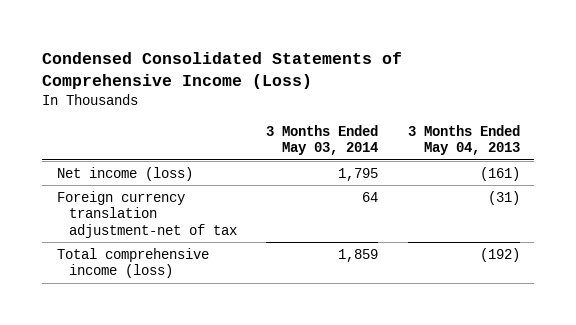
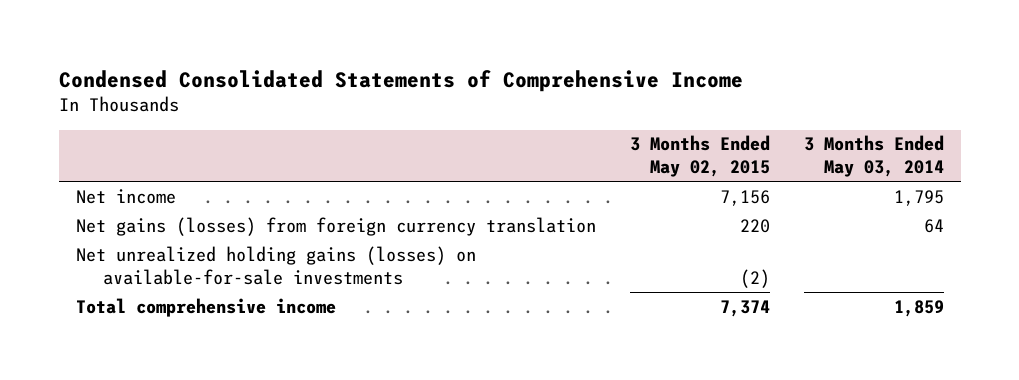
[41,51,402,89] Condensed Consolidated Statements of Comprehensive Income (Loss) -> [58,69,743,92] Condensed Consolidated Statements of Comprehensive Income
[407,125,520,156] 3 Months Ended May 04, 2013 -> none
none -> [629,135,770,178] 3 Months Ended May 02, 2015
[56,166,193,181] Net income (loss) -> [75,188,176,204] Net income
[56,190,237,238] Foreign currency translation adjustment-net of tax -> [75,216,596,236] Net gains (losses) from foreign currency translation
none -> [75,245,476,285] Net unrealized holding gains (losses) on available-for-sale investments
[56,247,209,279] Total comprehensive income (loss) -> [75,297,336,317] Total comprehensive income

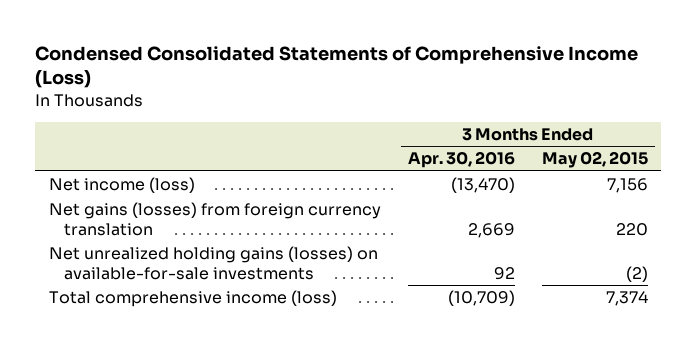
[58,69,743,92] Condensed Consolidated Statements of Comprehensive Income -> [35,45,639,89] Condensed Consolidated Statements of Comprehensive Income (Loss)
[803,135,944,178] 3 Months Ended May 03, 2014 -> none
none -> [407,151,515,169] Apr. 30, 2016
[75,188,176,204] Net income -> [48,177,195,194] Net income (loss)
[75,297,336,317] Total comprehensive income -> [48,290,337,308] Total comprehensive income (loss)

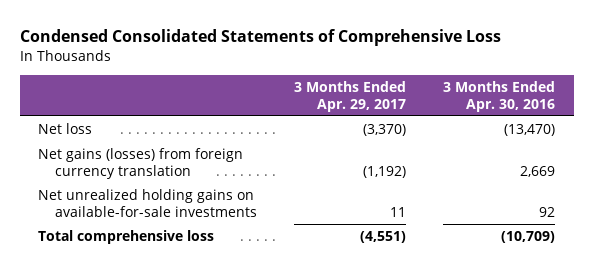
[35,45,639,89] Condensed Consolidated Statements of Comprehensive Income (Loss) -> [19,28,501,46] Condensed Consolidated Statements of Comprehensive Loss
[541,151,648,169] May 02, 2015 -> none
none -> [294,81,407,112] 3 Months Ended Apr. 29, 2017
[48,177,195,194] Net income (loss) -> [38,123,93,135] Net loss
[48,246,378,280] Net unrealized holding gains (losses) on available-for-sale investments -> [38,189,258,217] Net unrealized holding gains on available-for-sale investments
[48,290,337,308] Total comprehensive income (loss) -> [38,230,215,245] Total comprehensive loss

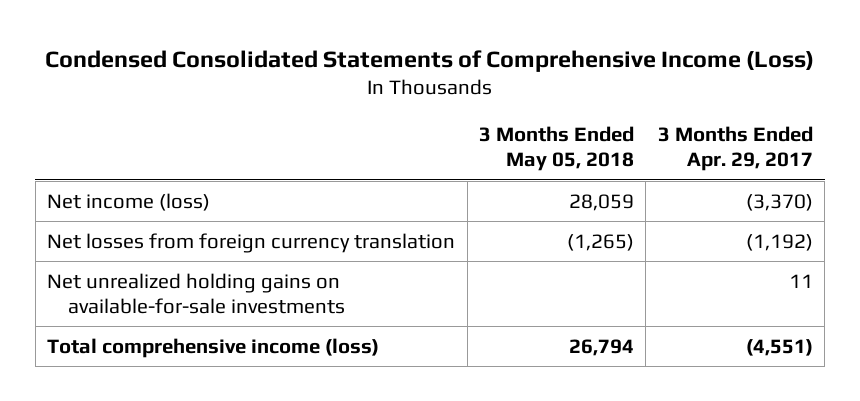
[19,28,501,46] Condensed Consolidated Statements of Comprehensive Loss -> [44,49,814,72] Condensed Consolidated Statements of Comprehensive Income (Loss)
[443,81,556,112] 3 Months Ended Apr. 30, 2016 -> none
none -> [478,126,634,172] 3 Months Ended May 05, 2018
[38,123,93,135] Net loss -> [47,192,211,211] Net income (loss)
[38,148,244,179] Net gains (losses) from foreign currency translation -> [47,232,456,253] Net losses from foreign currency translation
[38,230,215,245] Total comprehensive loss -> [47,337,380,358] Total comprehensive income (loss)

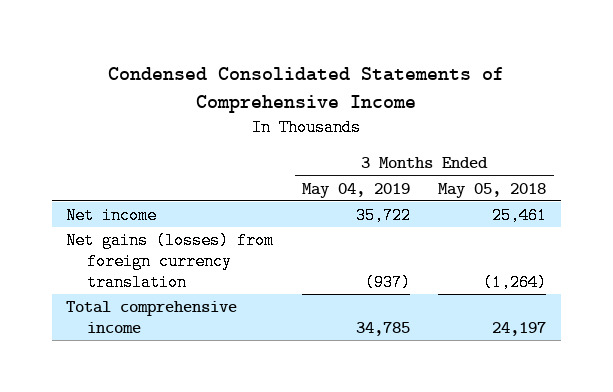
[44,49,814,72] Condensed Consolidated Statements of Comprehensive Income (Loss) -> [108,67,505,114] Condensed Consolidated Statements of Comprehensive Income
[657,126,813,172] 3 Months Ended Apr. 29, 2017 -> none
none -> [301,182,410,198] May 04, 2019
[47,272,346,314] Net unrealized holding gains on available-for-sale investments -> none
[47,192,211,211] Net income (loss) -> [66,207,158,225] Net income
[568,193,634,211] 28,059 -> [492,207,548,225] 25,461
[47,232,456,253] Net losses from foreign currency translation -> [66,232,275,291] Net gains (losses) from foreign currency translation
[566,233,634,251] (1,265) -> [483,273,548,291] (1,264)
[47,337,380,358] Total comprehensive income (loss) -> [66,301,238,333] Total comprehensive income
[568,338,634,356] 26,794 -> [492,321,547,336] 24,197

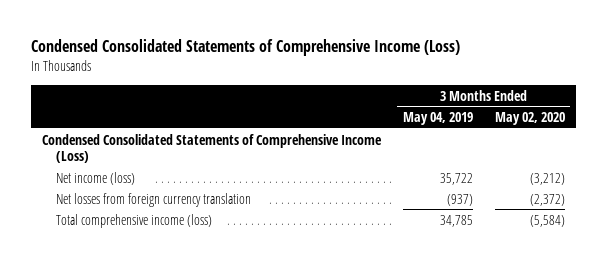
[108,67,505,114] Condensed Consolidated Statements of Comprehensive Income -> [30,39,460,57] Condensed Consolidated Statements of Comprehensive Income (Loss)
[438,182,547,198] May 05, 2018 -> none
none -> [494,112,565,126] May 02, 2020
none -> [41,133,382,164] Condensed Consolidated Statements of Comprehensive Income (Loss)
[66,207,158,225] Net income -> [56,171,136,185] Net income (loss)
[66,232,275,291] Net gains (losses) from foreign currency translation -> [56,192,252,207] Net losses from foreign currency translation
[66,301,238,333] Total comprehensive income -> [56,213,213,228] Total comprehensive income (loss)

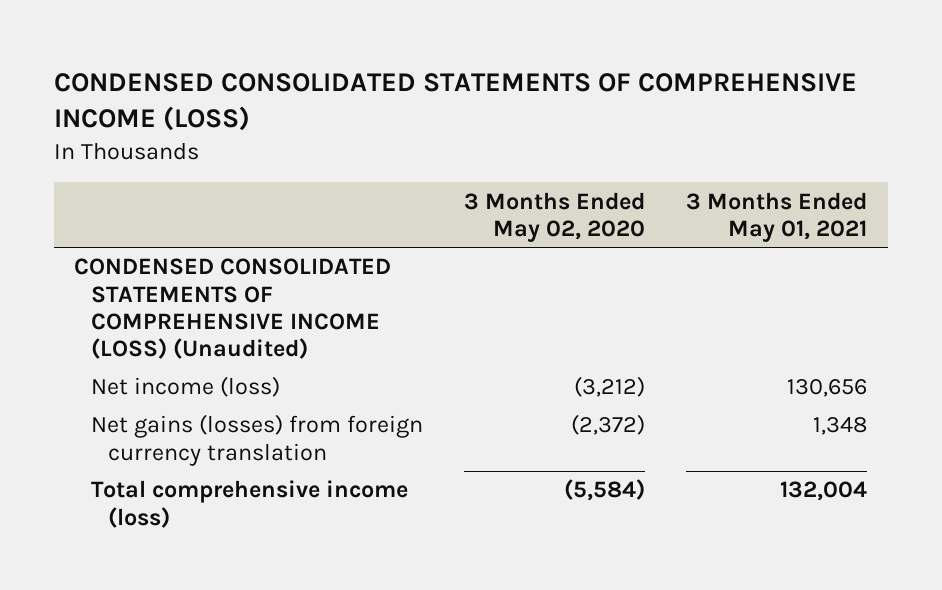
[30,39,460,57] Condensed Consolidated Statements of Comprehensive Income (Loss) -> [53,72,857,132] CONDENSED CONSOLIDATED STATEMENTS OF COMPREHENSIVE INCOME (LOSS)
[402,112,473,126] May 04, 2019 -> none
none -> [686,191,868,242] 3 Months Ended May 01, 2021
[41,133,382,164] Condensed Consolidated Statements of Comprehensive Income (Loss) -> [74,258,392,360] CONDENSED CONSOLIDATED STATEMENTS OF COMPREHENSIVE INCOME (LOSS) (Unaudited)
[56,192,252,207] Net losses from foreign currency translation -> [91,414,424,466] Net gains (losses) from foreign currency translation

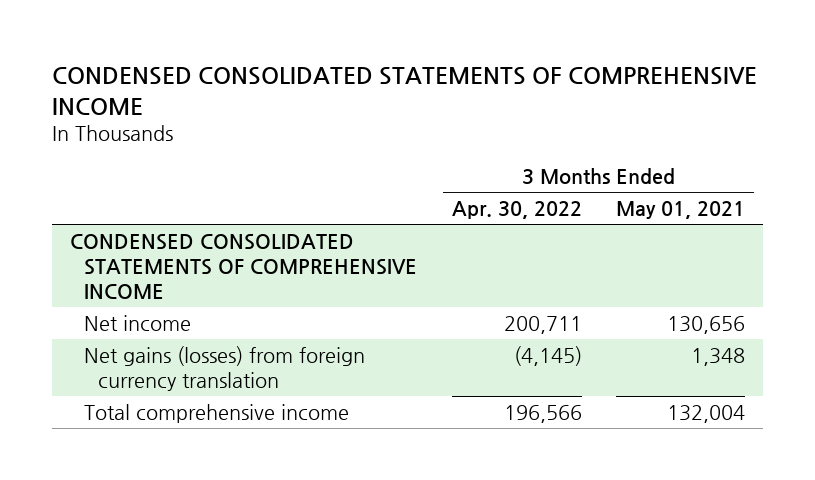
[53,72,857,132] CONDENSED CONSOLIDATED STATEMENTS OF COMPREHENSIVE INCOME (LOSS) -> [52,66,758,115] CONDENSED CONSOLIDATED STATEMENTS OF COMPREHENSIVE INCOME
[464,191,646,242] 3 Months Ended May 02, 2020 -> none
none -> [451,201,582,220] Apr. 30, 2022
[74,258,392,360] CONDENSED CONSOLIDATED STATEMENTS OF COMPREHENSIVE INCOME (LOSS) (Unaudited) -> [69,234,417,299] CONDENSED CONSOLIDATED STATEMENTS OF COMPREHENSIVE INCOME
[91,376,281,398] Net income (loss) -> [83,315,191,332] Net income
[91,480,409,528] Total comprehensive income (loss) -> [83,404,349,424] Total comprehensive income

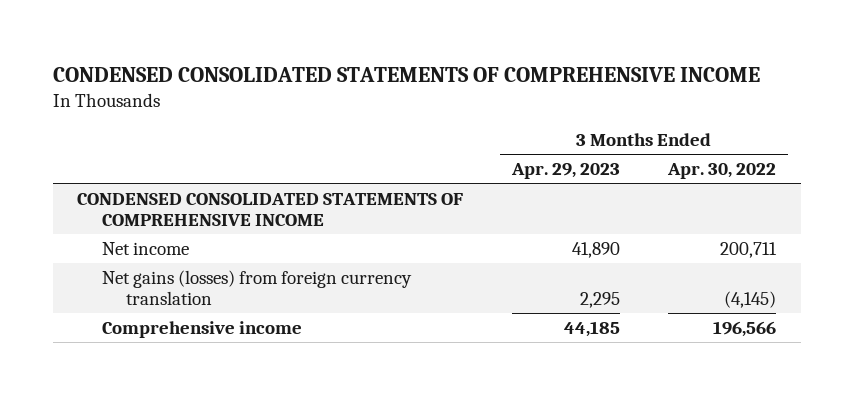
[616,201,746,220] May 01, 2021 -> none
none -> [510,162,620,179] Apr. 29, 2023
[83,404,349,424] Total comprehensive income -> [101,320,302,338] Comprehensive income

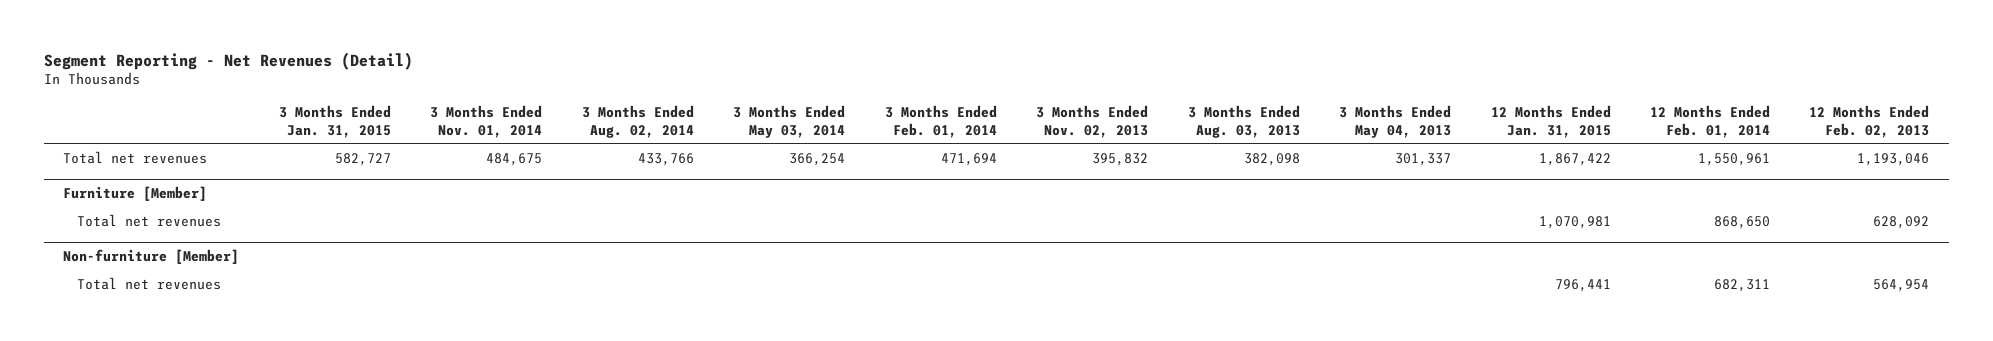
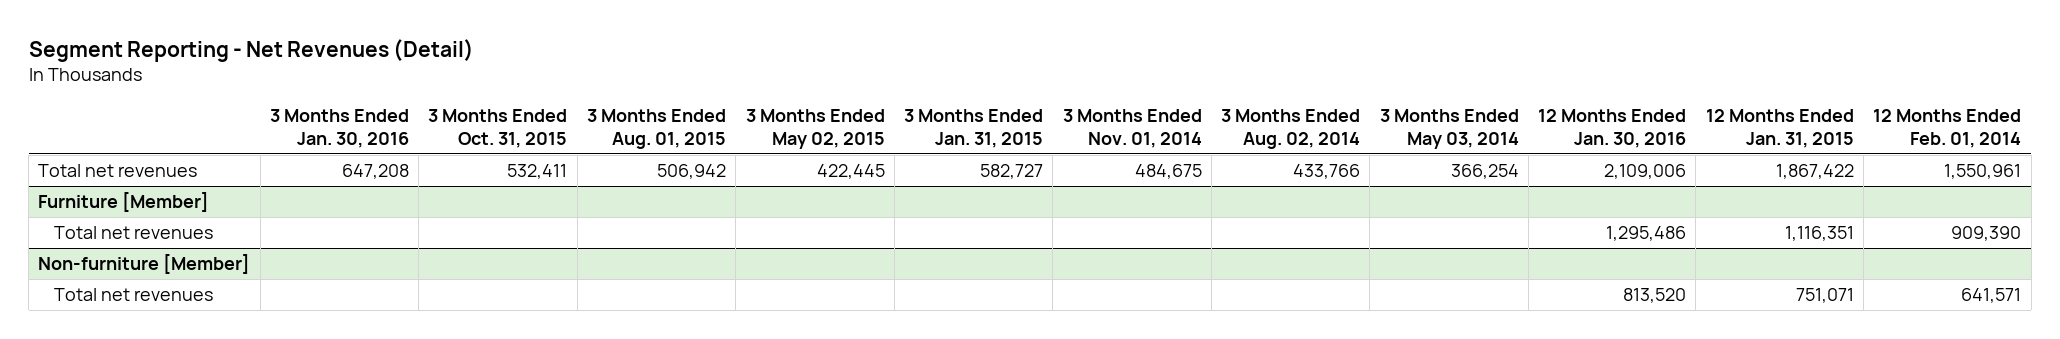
[884,104,997,138] 3 Months Ended Feb. 01, 2014 -> none
[1036,104,1149,138] 3 Months Ended Nov. 02, 2013 -> none
[1187,104,1300,138] 3 Months Ended Aug. 03, 2013 -> none
[1339,104,1452,138] 3 Months Ended May 04, 2013 -> none
[1809,104,1930,138] 12 Months Ended Feb. 02, 2013 -> none
none -> [269,108,409,148] 3 Months Ended Jan. 30, 2016
none -> [428,108,568,148] 3 Months Ended Oct. 31, 2015
none -> [587,108,727,149] 3 Months Ended Aug. 01, 2015
none -> [745,108,885,149] 3 Months Ended May 02, 2015
none -> [1538,108,1687,148] 12 Months Ended Jan. 30, 2016
[1538,215,1611,229] 1,070,981 -> [1784,226,1854,242] 1,116,351
[1714,215,1771,229] 868,650 -> [1951,226,2022,242] 909,390
[1554,278,1611,292] 796,441 -> [1795,288,1854,304] 751,071
[1714,278,1771,292] 682,311 -> [1961,288,2022,304] 641,571

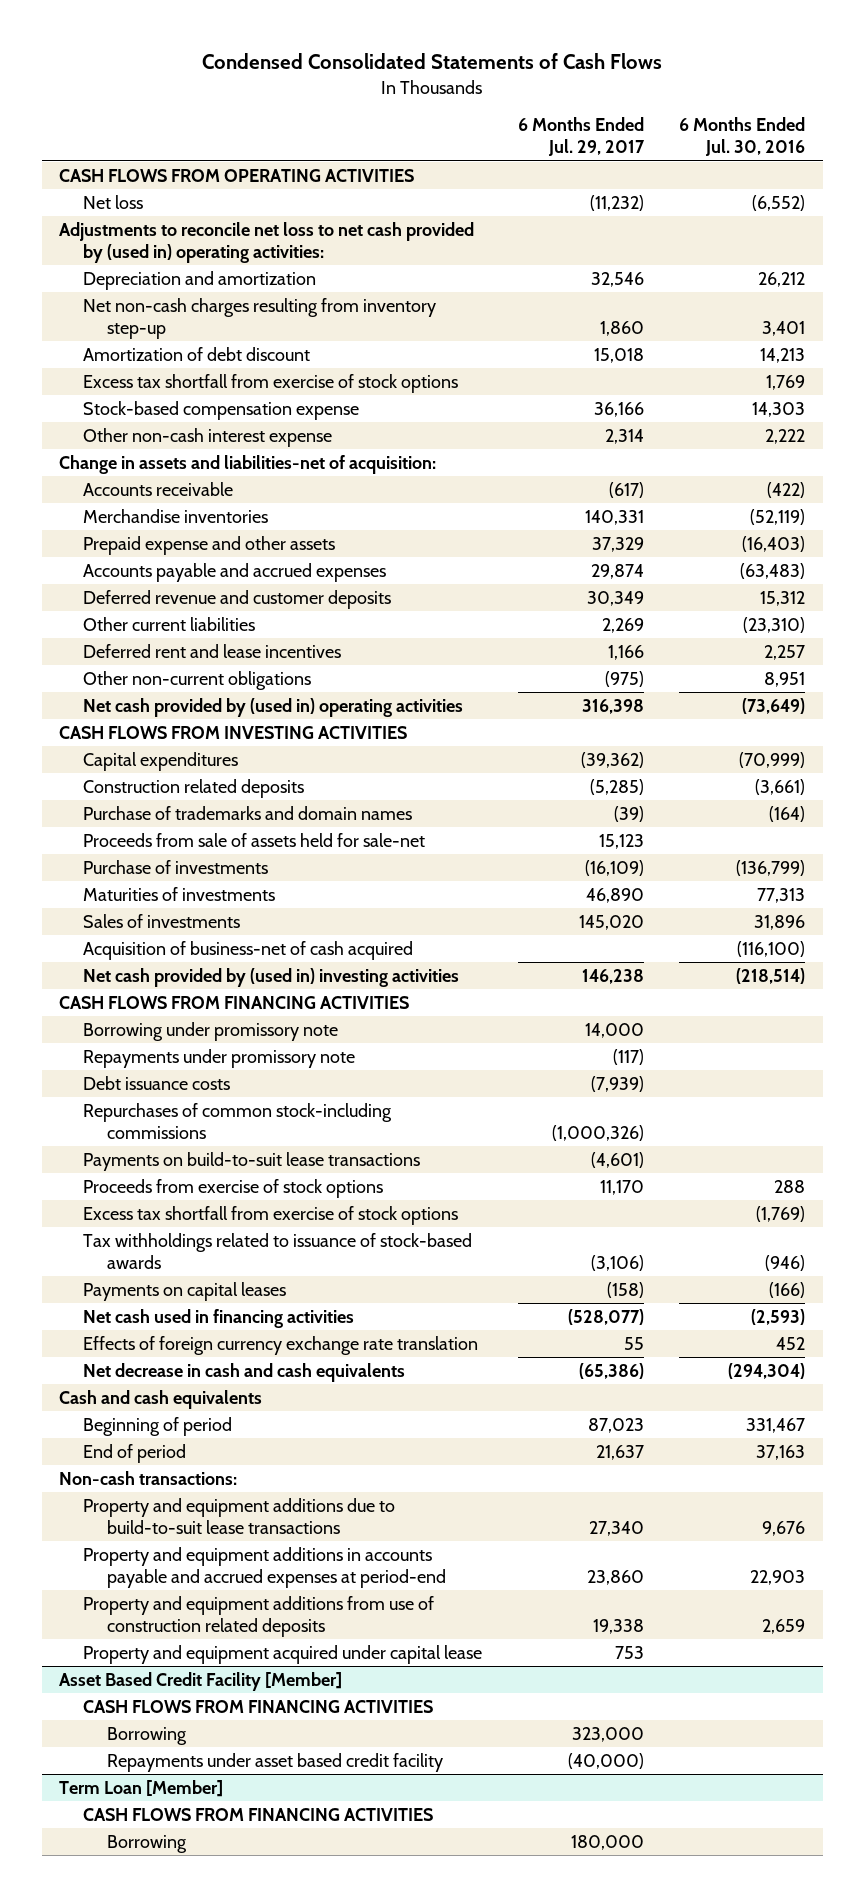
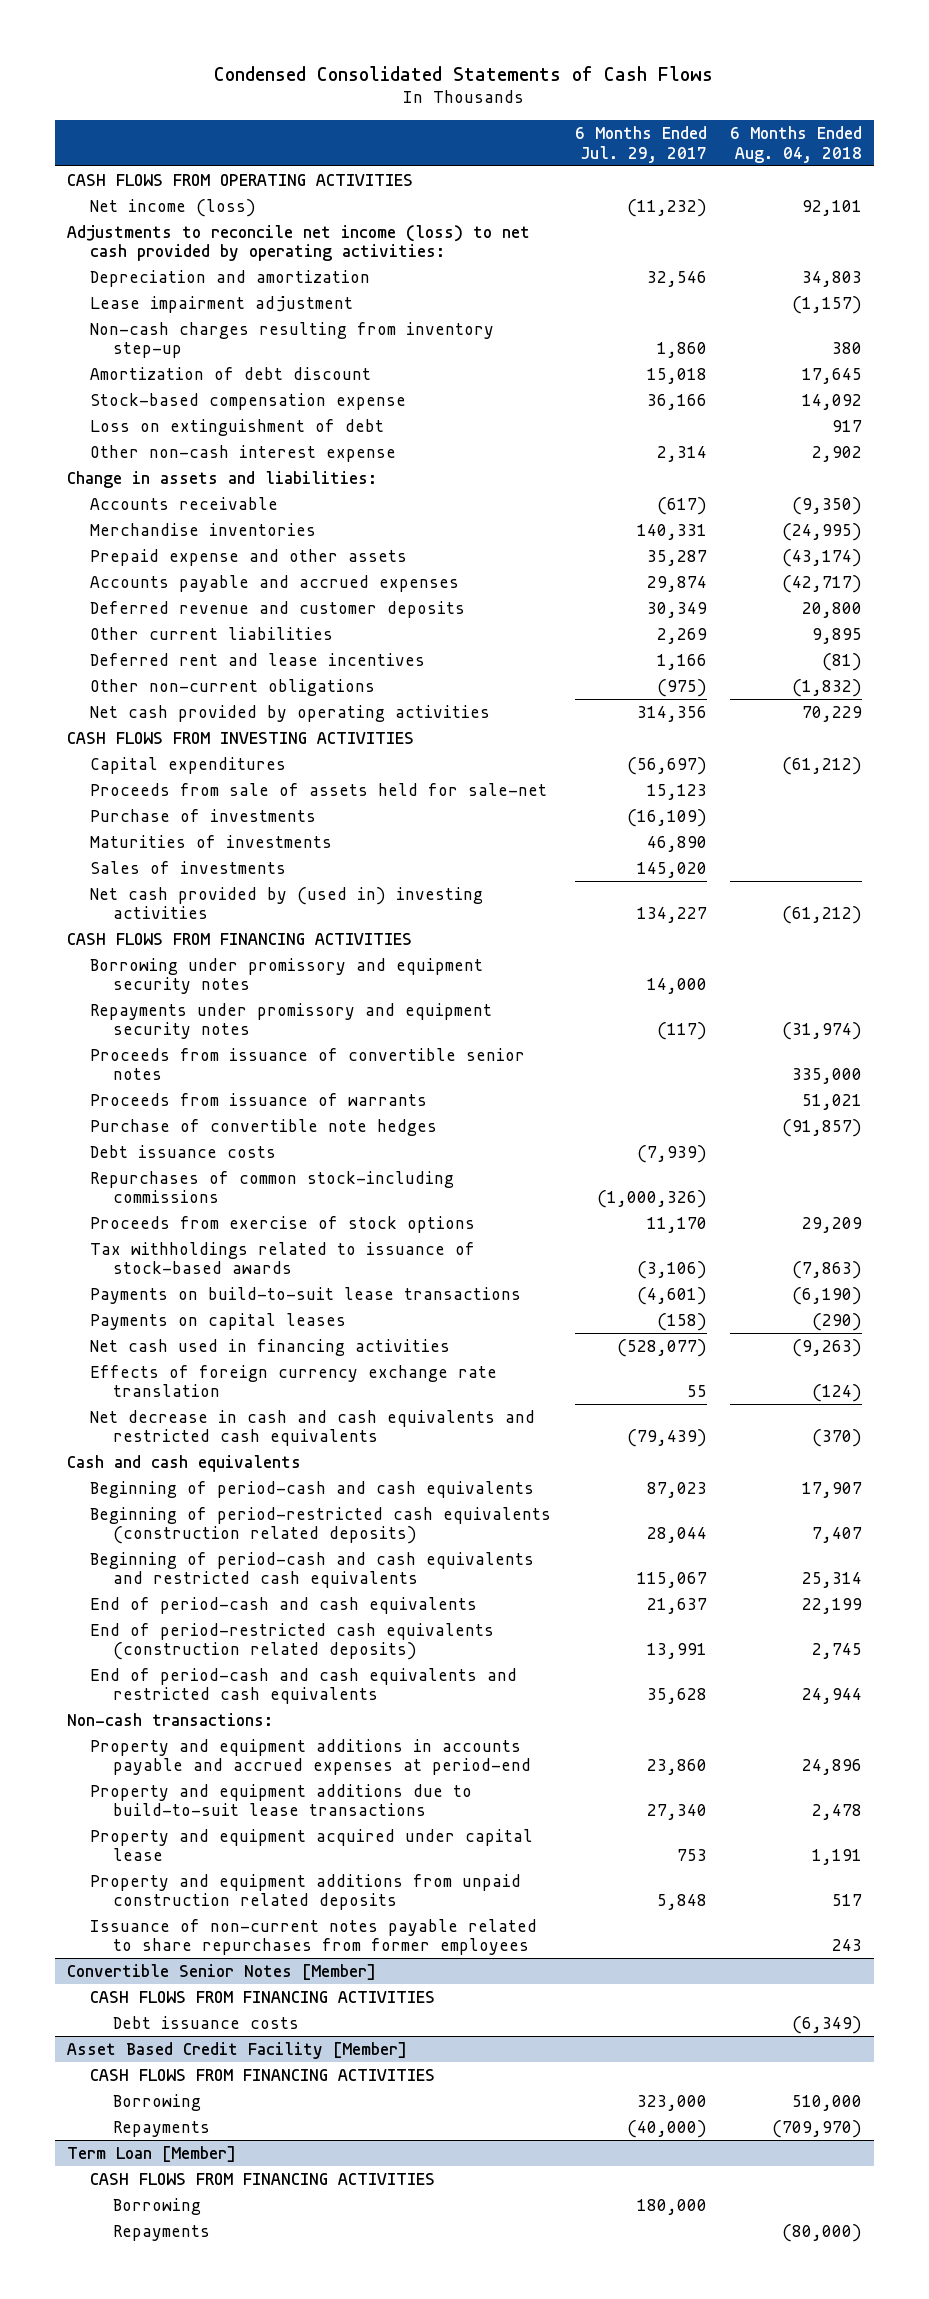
[679,117,806,157] 6 Months Ended Jul. 30, 2016 -> none
none -> [730,125,863,163] 6 Months Ended Aug. 04, 2018
[83,194,144,209] Net loss -> [89,198,256,217] Net income (loss)
[59,221,475,263] Adjustments to reconcile net loss to net cash provided by (used in) operating activities: -> [66,224,530,262] Adjustments to reconcile net income (loss) to net cash provided by operating activities:
none -> [89,295,353,313] Lease impairment adjustment
[83,297,437,339] Net non-cash charges resulting from inventory step-up -> [89,321,494,359] Non-cash charges resulting from inventory step-up
[83,373,459,393] Excess tax shortfall from exercise of stock options -> none
none -> [89,418,384,436] Loss on extinguishment of debt
[59,454,437,474] Change in assets and liabilities-net of acquisition: -> [66,470,377,488] Change in assets and liabilities:
[591,536,644,552] 37,329 -> [646,549,707,566] 35,287
[83,697,464,717] Net cash provided by (used in) operating activities -> [89,704,490,722] Net cash provided by operating activities
[581,698,644,714] 316,398 -> [636,705,707,722] 314,356
[83,778,305,798] Construction related deposits -> none
[83,805,413,820] Purchase of trademarks and domain names -> none
[580,751,644,768] (39,362) -> [626,756,707,775] (56,697)
[83,940,414,960] Acquisition of business-net of cash acquired -> none
[581,968,644,984] 146,238 -> [636,907,707,924] 134,227
[83,1021,339,1041] Borrowing under promissory note -> [89,957,483,995] Borrowing under promissory and equipment security notes
[83,1048,356,1068] Repayments under promissory note -> [89,1002,492,1040] Repayments under promissory and equipment security notes
none -> [89,1047,525,1081] Proceeds from issuance of convertible senior notes
none -> [89,1092,427,1106] Proceeds from issuance of warrants
none -> [89,1118,437,1136] Purchase of convertible note hedges
[83,1205,459,1225] Excess tax shortfall from exercise of stock options -> none
[83,1151,421,1171] Payments on build-to-suit lease transactions -> [89,1286,521,1304] Payments on build-to-suit lease transactions
[83,1362,406,1382] Net decrease in cash and cash equivalents -> [89,1409,535,1447] Net decrease in cash and cash equivalents and restricted cash equivalents
[578,1362,644,1379] (65,386) -> [626,1429,707,1448] (79,439)
[83,1416,233,1436] Beginning of period -> [89,1480,534,1498] Beginning of period-cash and cash equivalents
none -> [89,1506,551,1545] Beginning of period-restricted cash equivalents (construction related deposits)
none -> [89,1551,534,1589] Beginning of period-cash and cash equivalents and restricted cash equivalents
[83,1443,187,1463] End of period -> [89,1596,477,1614] End of period-cash and cash equivalents
none -> [89,1622,494,1661] End of period-restricted cash equivalents (construction related deposits)
none -> [89,1667,517,1705] End of period-cash and cash equivalents and restricted cash equivalents
[83,1595,435,1637] Property and equipment additions from use of construction related deposits -> none
[83,1497,396,1534] Property and equipment additions due to build-to-suit lease transactions -> [89,1783,472,1817] Property and equipment additions due to build-to-suit lease transactions
none -> [89,1873,521,1911] Property and equipment additions from unpaid construction related deposits
none -> [89,1918,537,1956] Issuance of non-current notes payable related to share repurchases from former employees
none -> [66,1963,376,1980] Convertible Senior Notes [Member]
none -> [89,1990,435,2003] CASH FLOWS FROM FINANCING ACTIVITIES
none -> [112,2015,299,2029] Debt issuance costs
[106,1752,443,1772] Repayments under asset based credit facility -> [112,2120,210,2137] Repayments
none -> [112,2224,210,2241] Repayments

